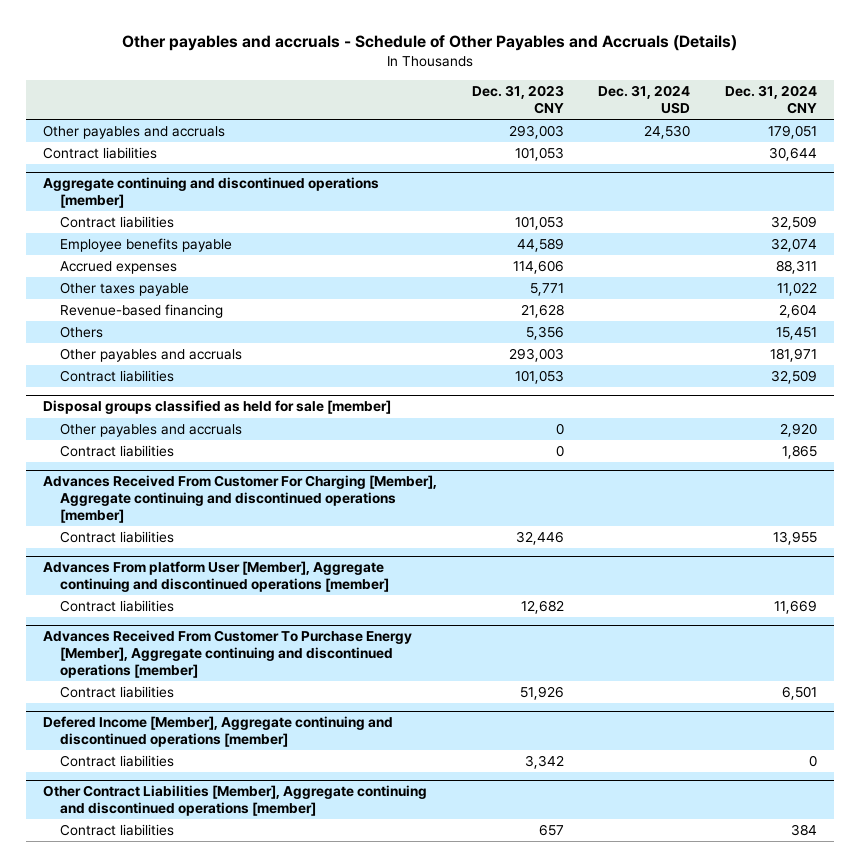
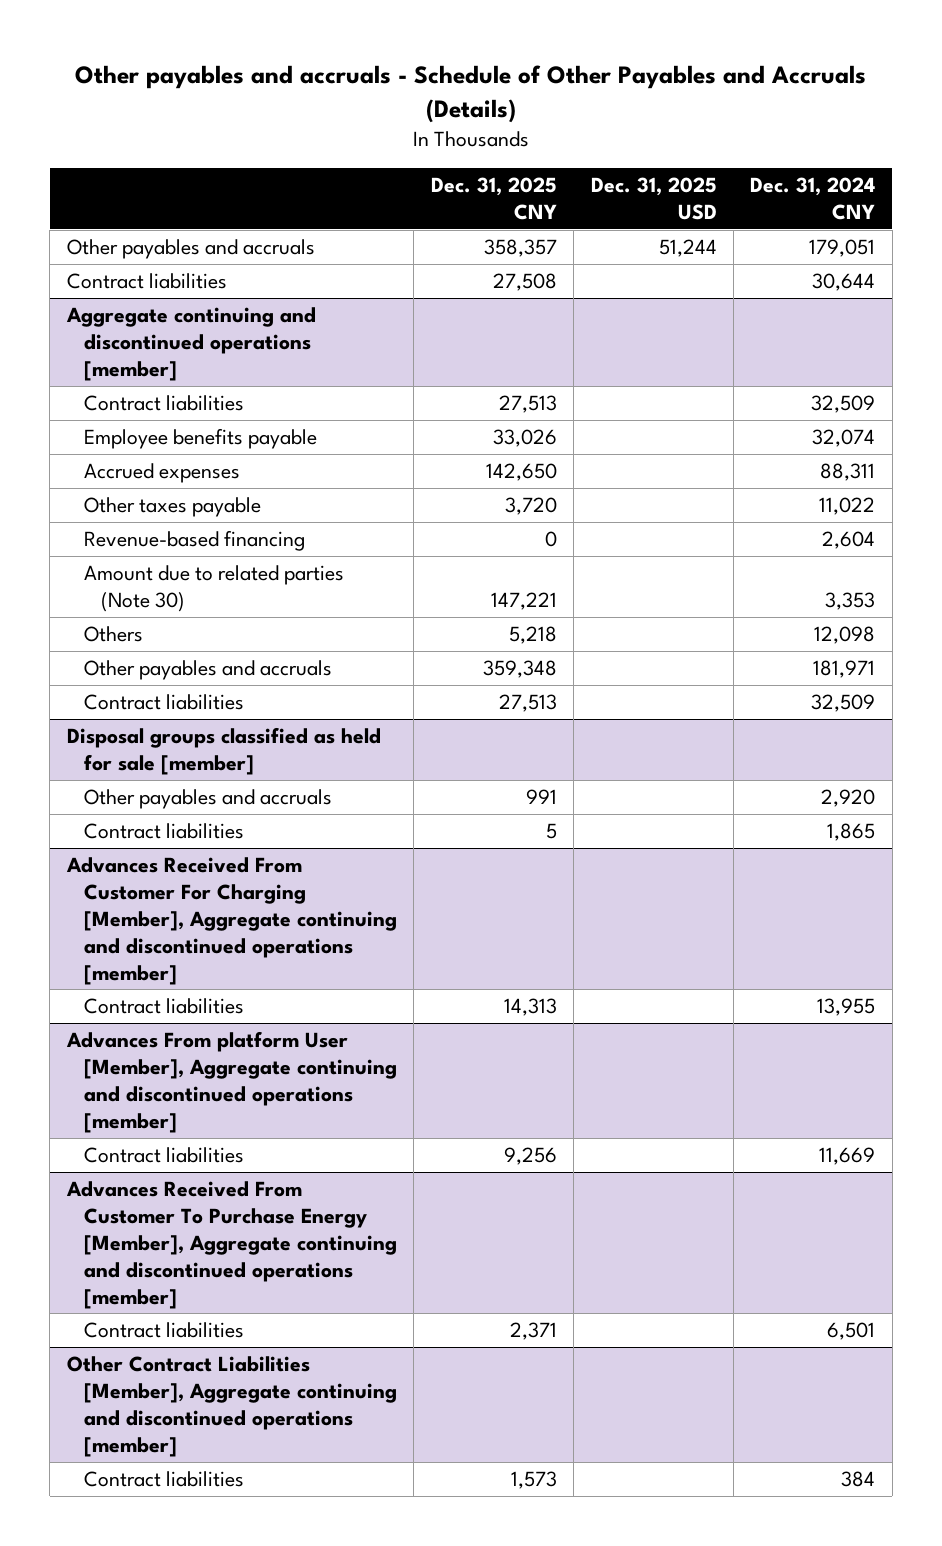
[471,85,564,115] Dec. 31, 2023 CNY -> none
[598,85,691,115] Dec. 31, 2024 USD -> none
none -> [430,177,557,221] Dec. 31, 2025 CNY
none -> [590,177,717,221] Dec. 31, 2025 USD
none -> [83,565,344,613] Amount due to related parties (Note 30)
[775,327,817,341] 15,451 -> [814,626,876,645] 12,098
[43,716,394,748] Defered Income [Member], Aggregate continuing and discontinued operations [member] -> none
[59,755,174,768] Contract liabilities -> none

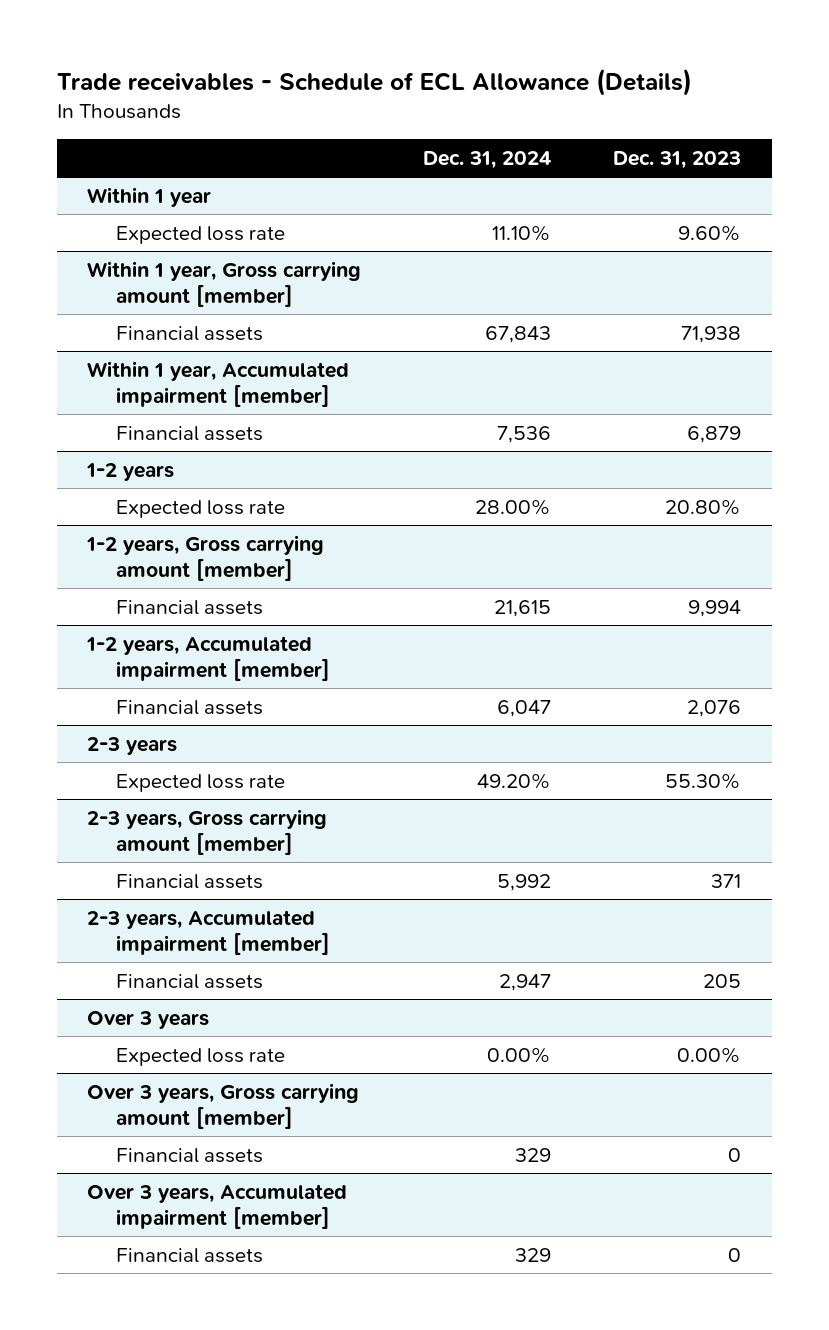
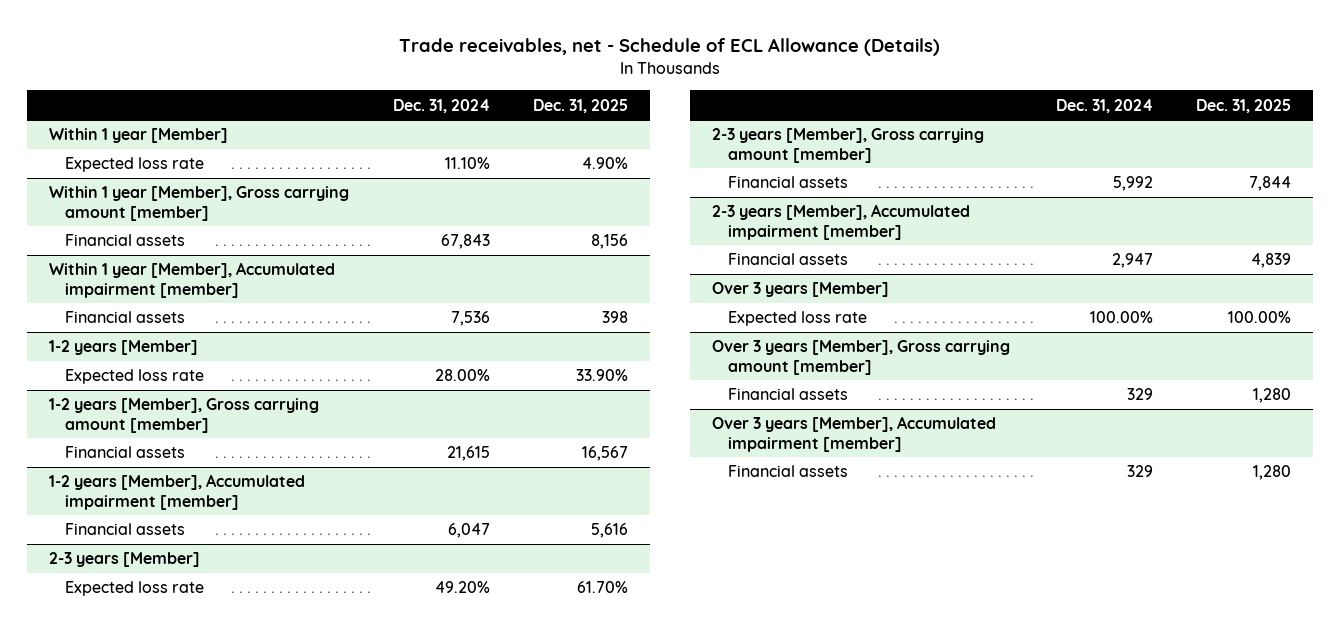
[56,67,692,96] Trade receivables - Schedule of ECL Allowance (Details) -> [399,38,941,57] Trade receivables, net - Schedule of ECL Allowance (Details)
[613,151,742,170] Dec. 31, 2023 -> none
none -> [533,98,629,113] Dec. 31, 2025
[87,186,212,207] Within 1 year -> [49,128,229,144] Within 1 year [Member]
[87,260,362,307] Within 1 year, Gross carrying amount [member] -> [49,186,350,221] Within 1 year [Member], Gross carrying amount [member]
[87,360,350,407] Within 1 year, Accumulated impairment [member] -> [49,262,336,298] Within 1 year [Member], Accumulated impairment [member]
[86,462,175,481] 1-2 years -> [49,340,199,356] 1-2 years [Member]
[86,534,325,581] 1-2 years, Gross carrying amount [member] -> [49,398,320,433] 1-2 years [Member], Gross carrying amount [member]
[86,635,330,681] 1-2 years, Accumulated impairment [member] -> [49,474,306,510] 1-2 years [Member], Accumulated impairment [member]
[87,736,178,755] 2-3 years -> [49,552,201,568] 2-3 years [Member]
[87,808,328,855] 2-3 years, Gross carrying amount [member] -> [712,128,985,163] 2-3 years [Member], Gross carrying amount [member]
[87,909,330,955] 2-3 years, Accumulated impairment [member] -> [712,204,971,240] 2-3 years [Member], Accumulated impairment [member]
[87,1010,210,1029] Over 3 years -> [712,282,890,298] Over 3 years [Member]
[487,1046,552,1063] 0.00% -> [1089,311,1153,324] 100.00%
[87,1082,360,1129] Over 3 years, Gross carrying amount [member] -> [712,340,1011,375] Over 3 years [Member], Gross carrying amount [member]
[87,1183,348,1229] Over 3 years, Accumulated impairment [member] -> [712,416,997,452] Over 3 years [Member], Accumulated impairment [member]

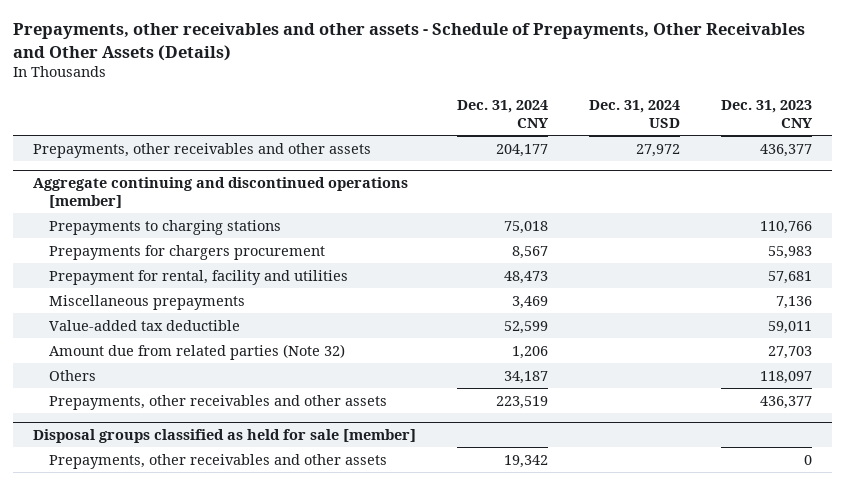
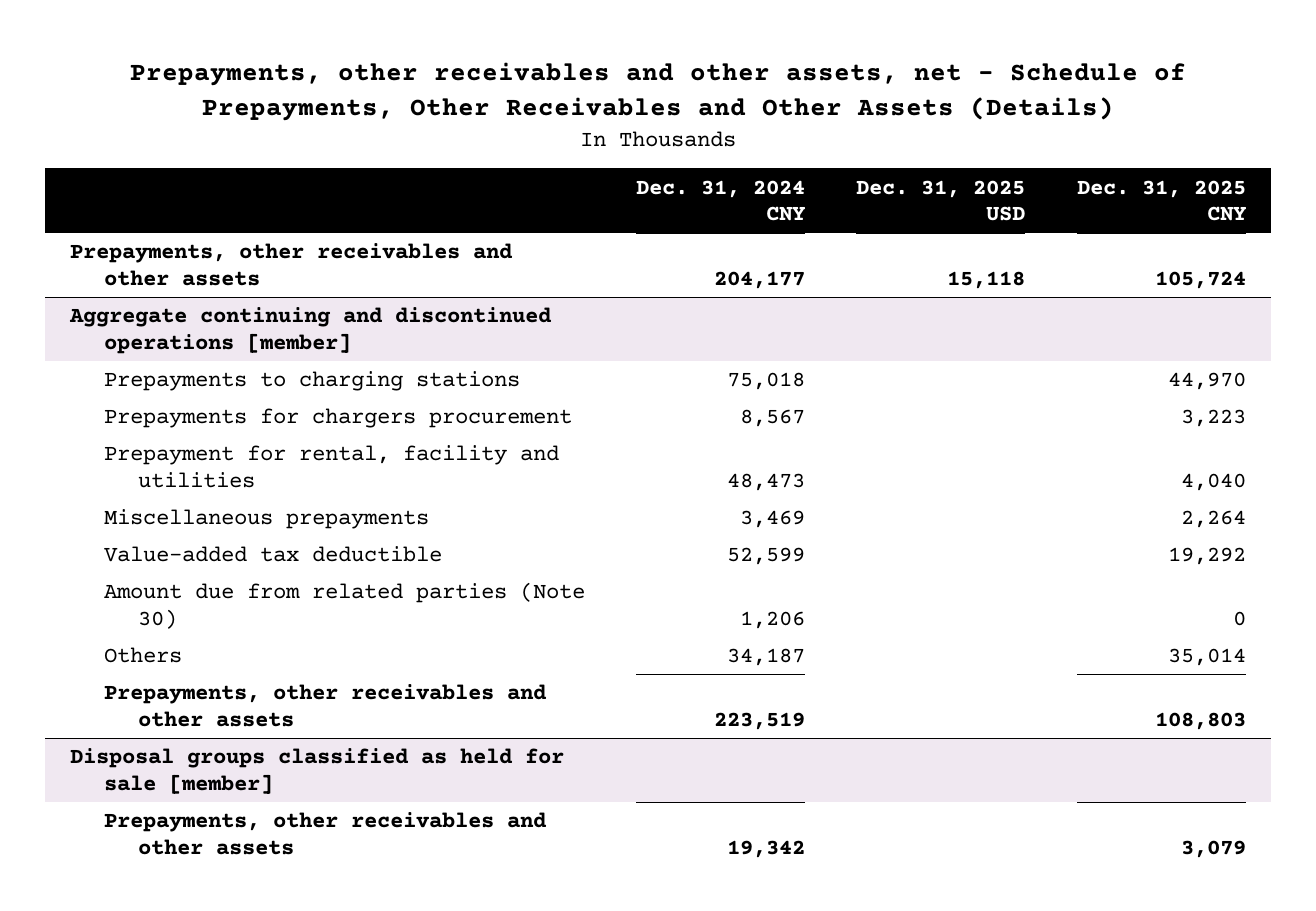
[12,23,805,61] Prepayments, other receivables and other assets - Schedule of Prepayments, Other Receivables and Other Assets (Details) -> [129,61,1186,122] Prepayments, other receivables and other assets, net - Schedule of Prepayments, Other Receivables and Other Assets (Details)
[589,99,681,128] Dec. 31, 2024 USD -> none
[721,99,814,128] Dec. 31, 2023 CNY -> none
none -> [856,179,1026,221] Dec. 31, 2025 USD
none -> [1076,179,1247,221] Dec. 31, 2025 CNY
[48,343,345,360] Amount due from related parties (Note 32) -> [104,582,586,629] Amount due from related parties (Note 30)

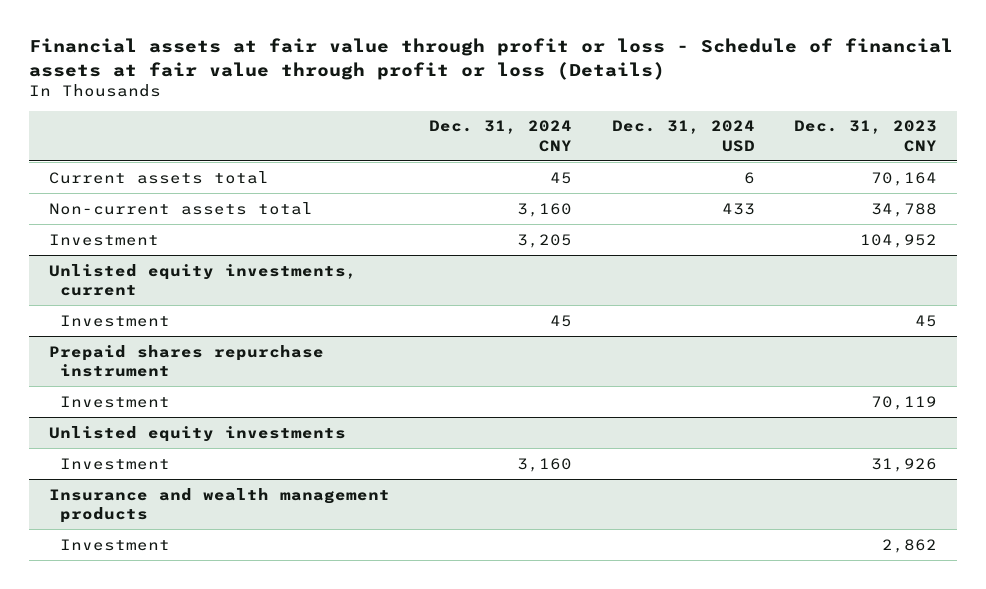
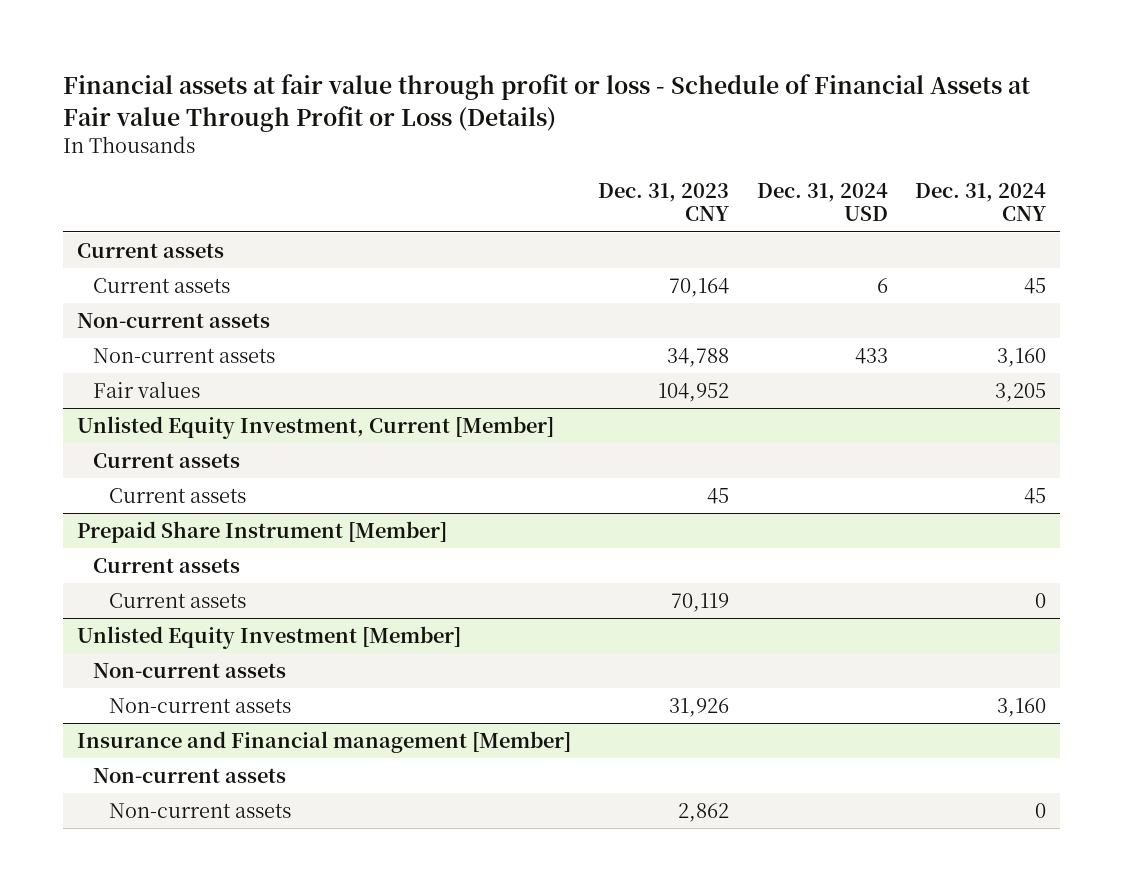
[29,38,954,80] Financial assets at fair value through profit or loss - Schedule of financial assets at fair value through profit or loss (Details) -> [62,74,1030,132] Financial assets at fair value through profit or loss - Schedule of Financial Assets at Fair value Through Profit or Loss (Details)
[59,395,170,408] Investment -> none
[59,538,170,551] Investment -> none
none -> [76,243,224,259] Current assets
[49,170,270,184] Current assets total -> [92,278,230,294] Current assets
none -> [76,313,270,329] Non-current assets
[49,201,314,215] Non-current assets total -> [92,348,275,364] Non-current assets
[49,233,160,246] Investment -> [92,381,200,399] Fair values
[49,263,358,296] Unlisted equity investments, current -> [76,416,554,440] Unlisted Equity Investment, Current [Member]
none -> [92,453,240,469] Current assets
[59,314,170,327] Investment -> [108,488,246,504] Current assets
[49,344,325,377] Prepaid shares repurchase instrument -> [76,521,447,544] Prepaid Share Instrument [Member]
none -> [92,558,240,574] Current assets
none -> [108,593,246,609] Current assets
[49,425,347,442] Unlisted equity investments -> [76,626,461,650] Unlisted Equity Investment [Member]
none -> [92,663,286,679] Non-current assets
[59,457,170,470] Investment -> [108,698,291,714] Non-current assets
[49,487,391,523] Insurance and wealth management products -> [76,731,571,754] Insurance and Financial management [Member]
none -> [92,768,286,784] Non-current assets
none -> [108,803,291,819] Non-current assets

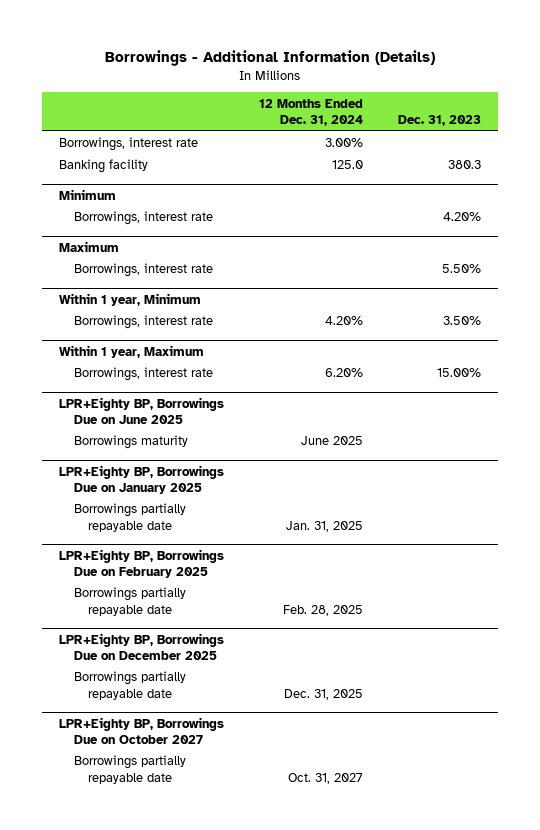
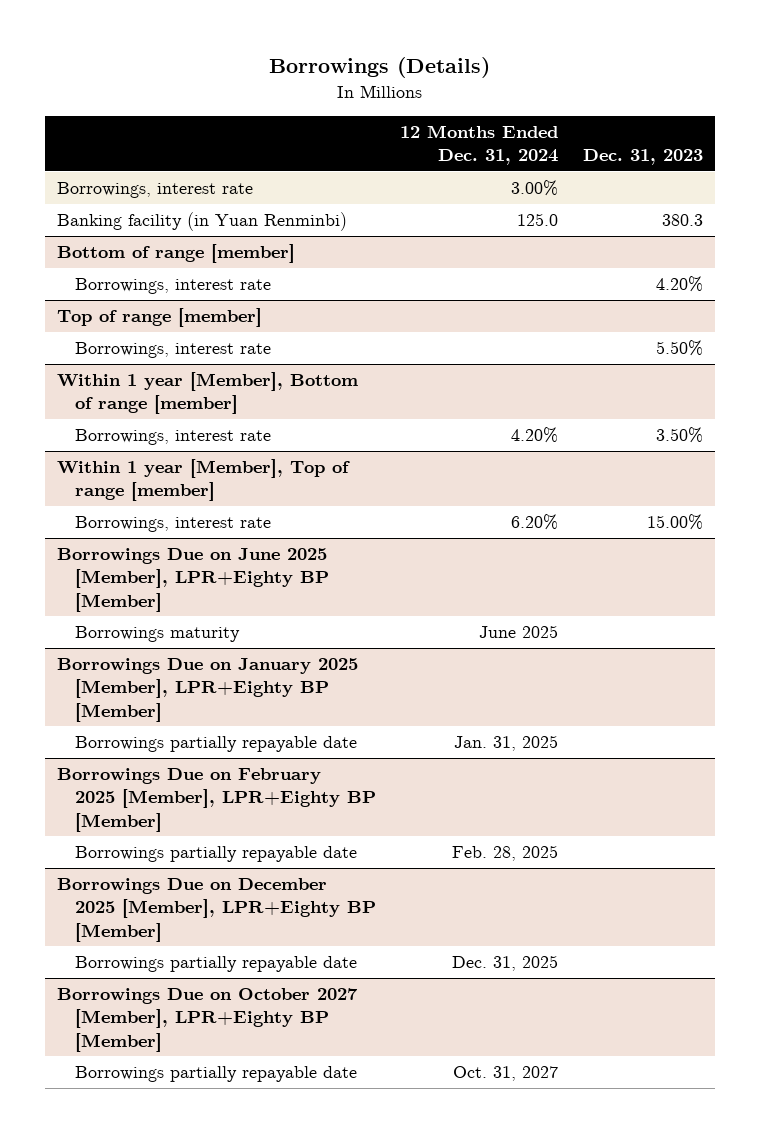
[105,50,436,67] Borrowings - Additional Information (Details) -> [268,57,490,79] Borrowings (Details)
[59,159,149,174] Banking facility -> [57,212,348,232] Banking facility (in Yuan Renminbi)
[59,188,117,200] Minimum -> [57,244,296,264] Bottom of range [member]
[59,240,120,252] Maximum -> [57,308,263,328] Top of range [member]
[59,292,202,306] Within 1 year, Minimum -> none
none -> [57,372,359,415] Within 1 year [Member], Bottom of range [member]
[59,344,205,358] Within 1 year, Maximum -> none
none -> [57,459,351,502] Within 1 year [Member], Top of range [member]
[59,396,225,424] LPR+Eighty BP, Borrowings Due on June 2025 -> [57,548,330,612] Borrowings Due on June 2025 [Member], LPR+Eighty BP [Member]
[59,464,225,494] LPR+Eighty BP, Borrowings Due on January 2025 -> [57,658,359,722] Borrowings Due on January 2025 [Member], LPR+Eighty BP [Member]
[59,548,225,578] LPR+Eighty BP, Borrowings Due on February 2025 -> [57,768,377,832] Borrowings Due on February 2025 [Member], LPR+Eighty BP [Member]
[59,632,225,660] LPR+Eighty BP, Borrowings Due on December 2025 -> [57,878,377,942] Borrowings Due on December 2025 [Member], LPR+Eighty BP [Member]
[59,716,225,744] LPR+Eighty BP, Borrowings Due on October 2027 -> [57,988,359,1052] Borrowings Due on October 2027 [Member], LPR+Eighty BP [Member]

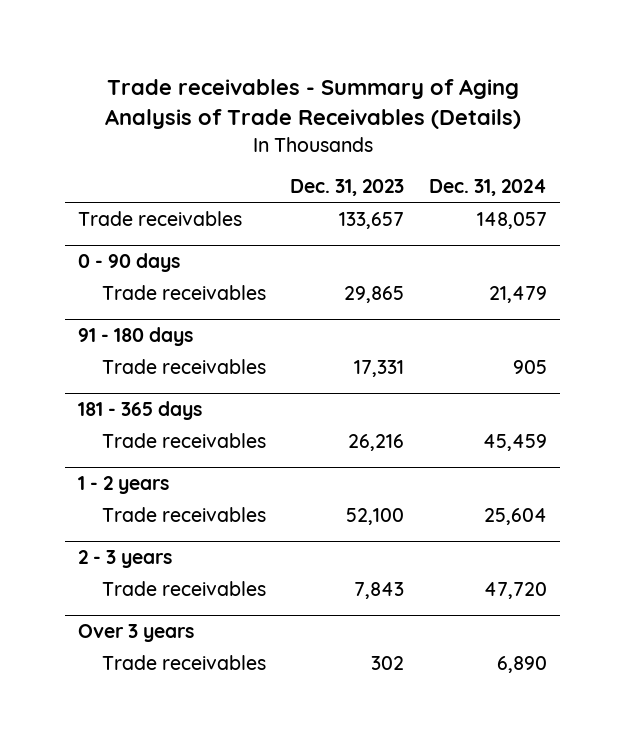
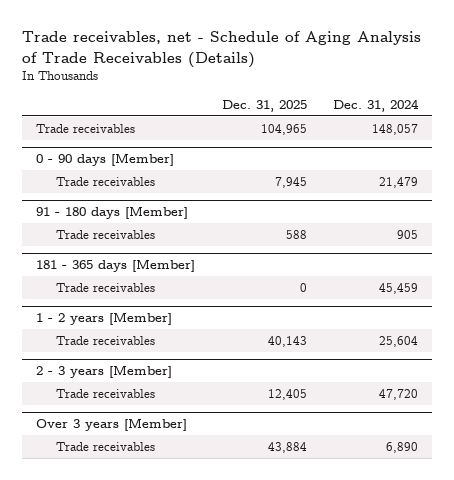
[104,79,521,130] Trade receivables - Summary of Aging Analysis of Trade Receivables (Details) -> [22,31,422,68] Trade receivables, net - Schedule of Aging Analysis of Trade Receivables (Details)
[290,179,405,197] Dec. 31, 2023 -> none
none -> [221,99,307,112] Dec. 31, 2025
[77,253,180,273] 0 - 90 days -> [35,153,174,167] 0 - 90 days [Member]
[77,327,193,347] 91 - 180 days -> [35,206,188,220] 91 - 180 days [Member]
[77,401,202,421] 181 - 365 days -> [35,259,195,273] 181 - 365 days [Member]
[77,476,169,495] 1 - 2 years -> [35,312,172,326] 1 - 2 years [Member]
[77,550,172,569] 2 - 3 years -> [35,365,172,379] 2 - 3 years [Member]
[77,624,194,643] Over 3 years -> [35,418,187,432] Over 3 years [Member]

